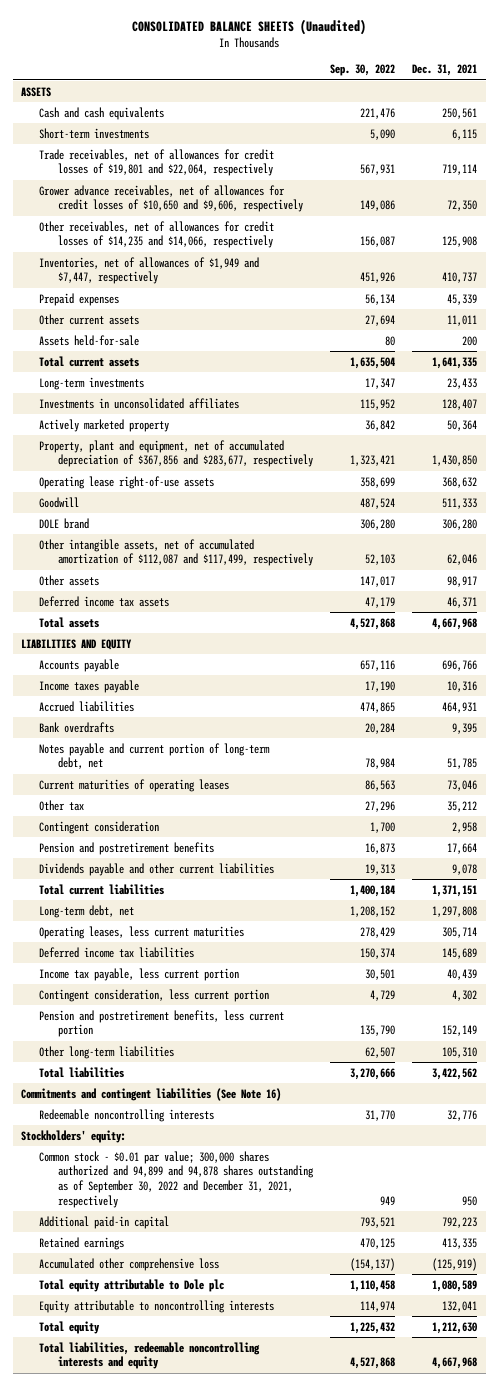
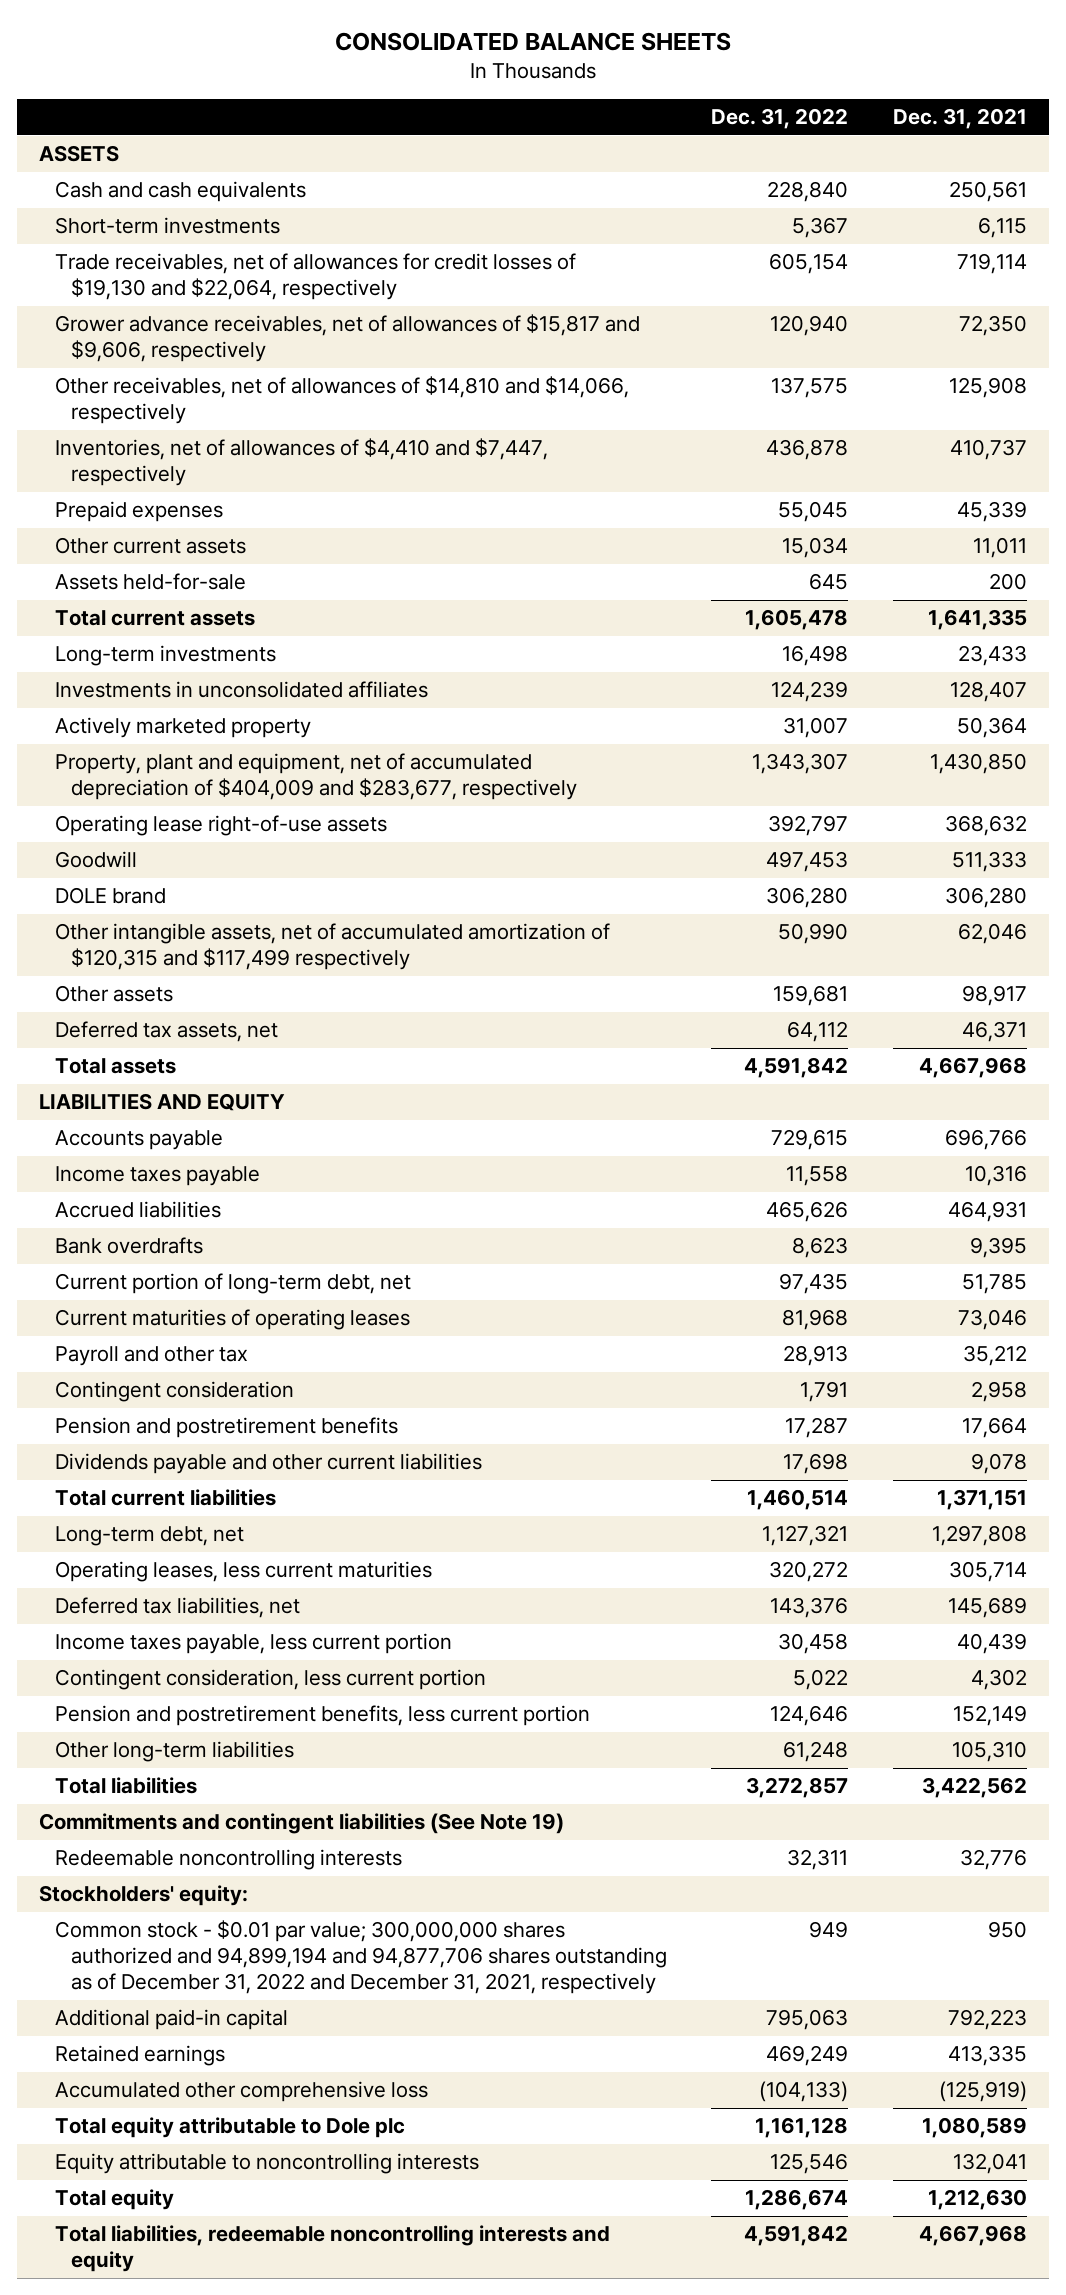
[132,18,367,35] CONSOLIDATED BALANCE SHEETS (Unaudited) -> [334,31,731,51] CONSOLIDATED BALANCE SHEETS
[329,64,395,77] Sep. 30, 2022 -> none
none -> [711,108,849,130] Dec. 31, 2022
[39,148,275,177] Trade receivables, net of allowances for credit losses of $19,801 and $22,064, respectively -> [55,253,577,301] Trade receivables, net of allowances for credit losses of $19,130 and $22,064, respectively
[39,184,303,213] Grower advance receivables, net of allowances for credit losses of $10,650 and $9,606, respectively -> [55,314,641,363] Grower advance receivables, net of allowances of $15,817 and $9,606, respectively
[39,220,275,249] Other receivables, net of allowances for credit losses of $14,235 and $14,066, respectively -> [55,376,630,425] Other receivables, net of allowances of $14,810 and $14,066, respectively
[39,256,260,285] Inventories, net of allowances of $1,949 and $7,447, respectively -> [55,438,549,487] Inventories, net of allowances of $4,410 and $7,447, respectively
[39,439,313,468] Property, plant and equipment, net of accumulated depreciation of $367,856 and $283,677, respectively -> [55,753,578,801] Property, plant and equipment, net of accumulated depreciation of $404,009 and $283,677, respectively
[39,538,313,567] Other intangible assets, net of accumulated amortization of $112,087 and $117,499, respectively -> [55,923,611,971] Other intangible assets, net of accumulated amortization of $120,315 and $117,499 respectively
[39,595,170,607] Deferred income tax assets -> [55,1021,279,1043] Deferred tax assets, net
[39,742,271,770] Notes payable and current portion of long-term debt, net -> [55,1273,412,1295] Current portion of long-term debt, net
[39,799,85,811] Other tax -> [55,1346,249,1367] Payroll and other tax
[39,946,195,958] Deferred income tax liabilities -> [55,1597,301,1619] Deferred tax liabilities, net
[39,967,240,981] Income tax payable, less current portion -> [55,1633,453,1655] Income taxes payable, less current portion
[21,1087,282,1101] Commitments and contingent liabilities (See Note 16) -> [39,1813,565,1835] Commitments and contingent liabilities (See Note 19)
[39,1150,314,1208] Common stock - $0.01 par value; 300,000 shares authorized and 94,899 and 94,878 shares outstanding as of September 30, 2022 and December 31, 2021, respectively -> [55,1920,668,1994] Common stock - $0.01 par value; 300,000,000 shares authorized and 94,899,194 and 94,877,706 shares outstanding as of December 31, 2022 and December 31, 2021, respectively

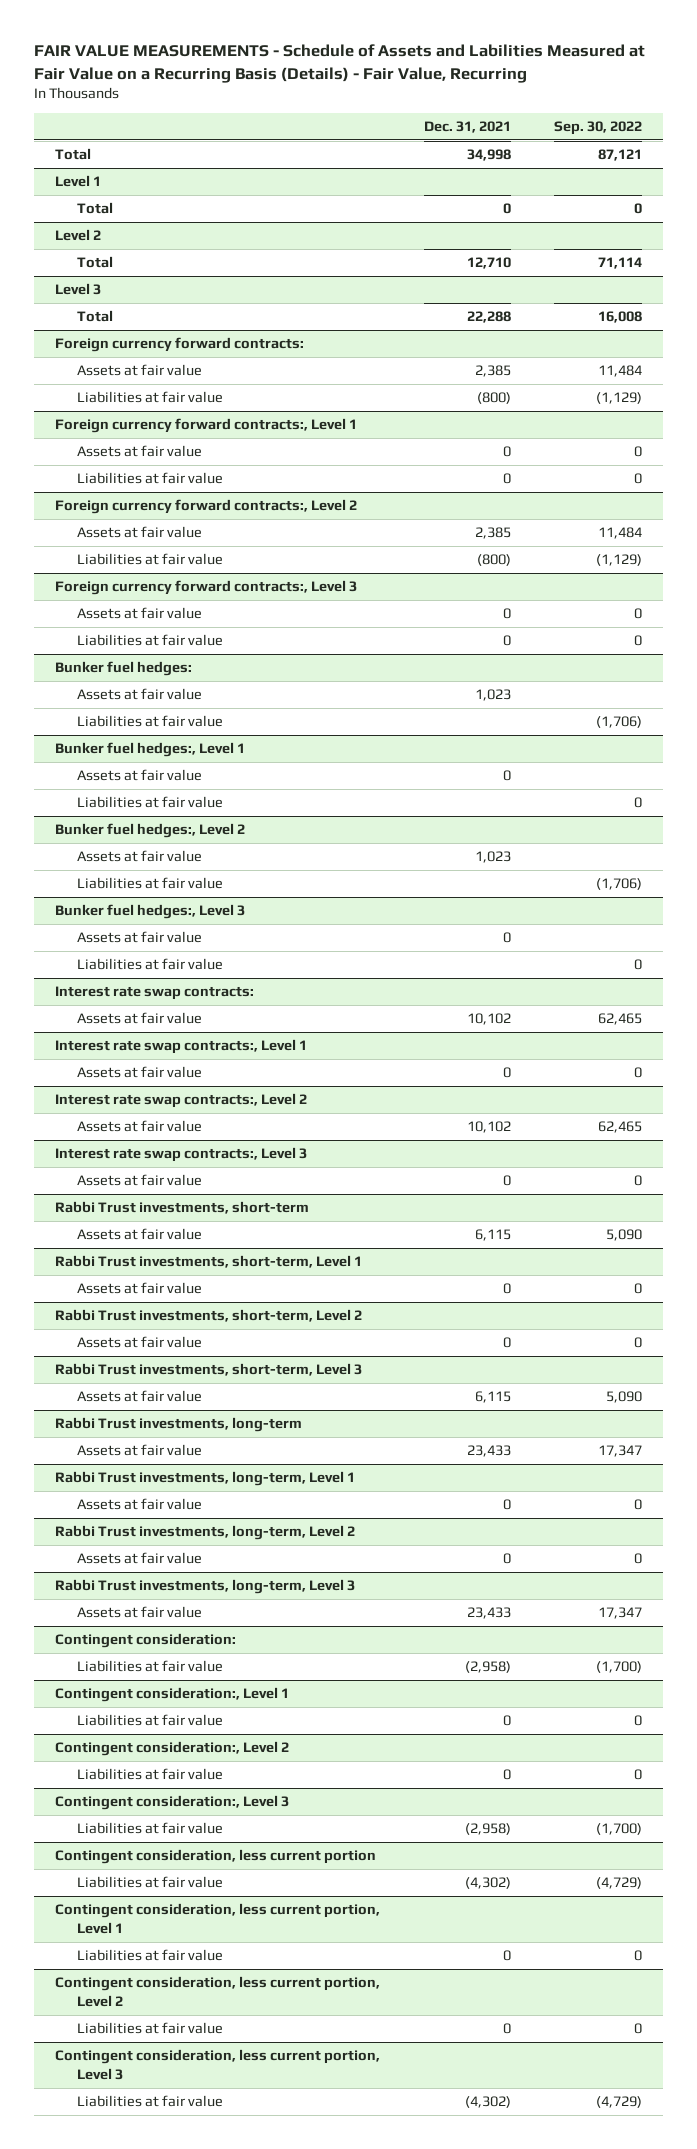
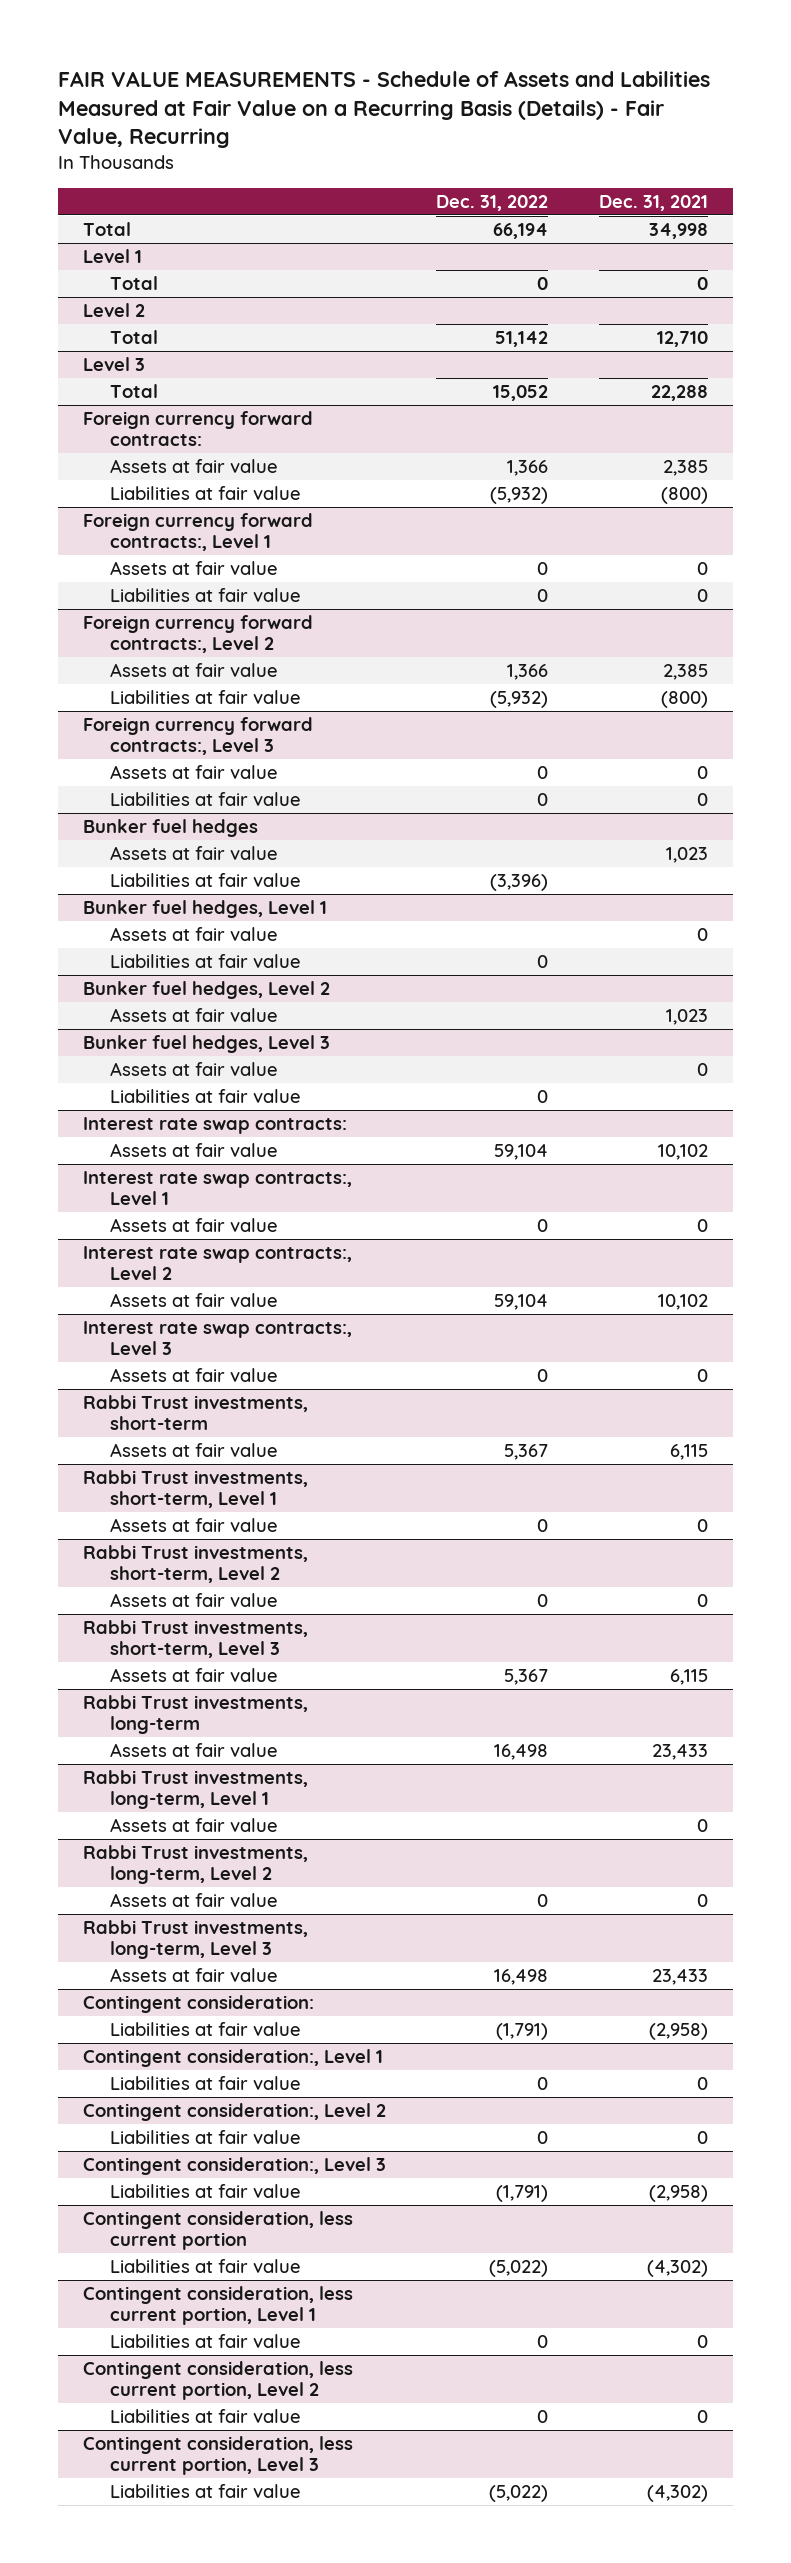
[553,120,642,135] Sep. 30, 2022 -> none
none -> [436,194,549,211] Dec. 31, 2022
[55,661,193,677] Bunker fuel hedges: -> [83,818,259,837] Bunker fuel hedges
[55,742,246,758] Bunker fuel hedges:, Level 1 -> [83,899,328,918] Bunker fuel hedges, Level 1
[55,823,246,839] Bunker fuel hedges:, Level 2 -> [83,980,331,999] Bunker fuel hedges, Level 2
[77,877,224,890] Liabilities at fair value -> none
[55,904,246,920] Bunker fuel hedges:, Level 3 -> [83,1034,331,1053] Bunker fuel hedges, Level 3

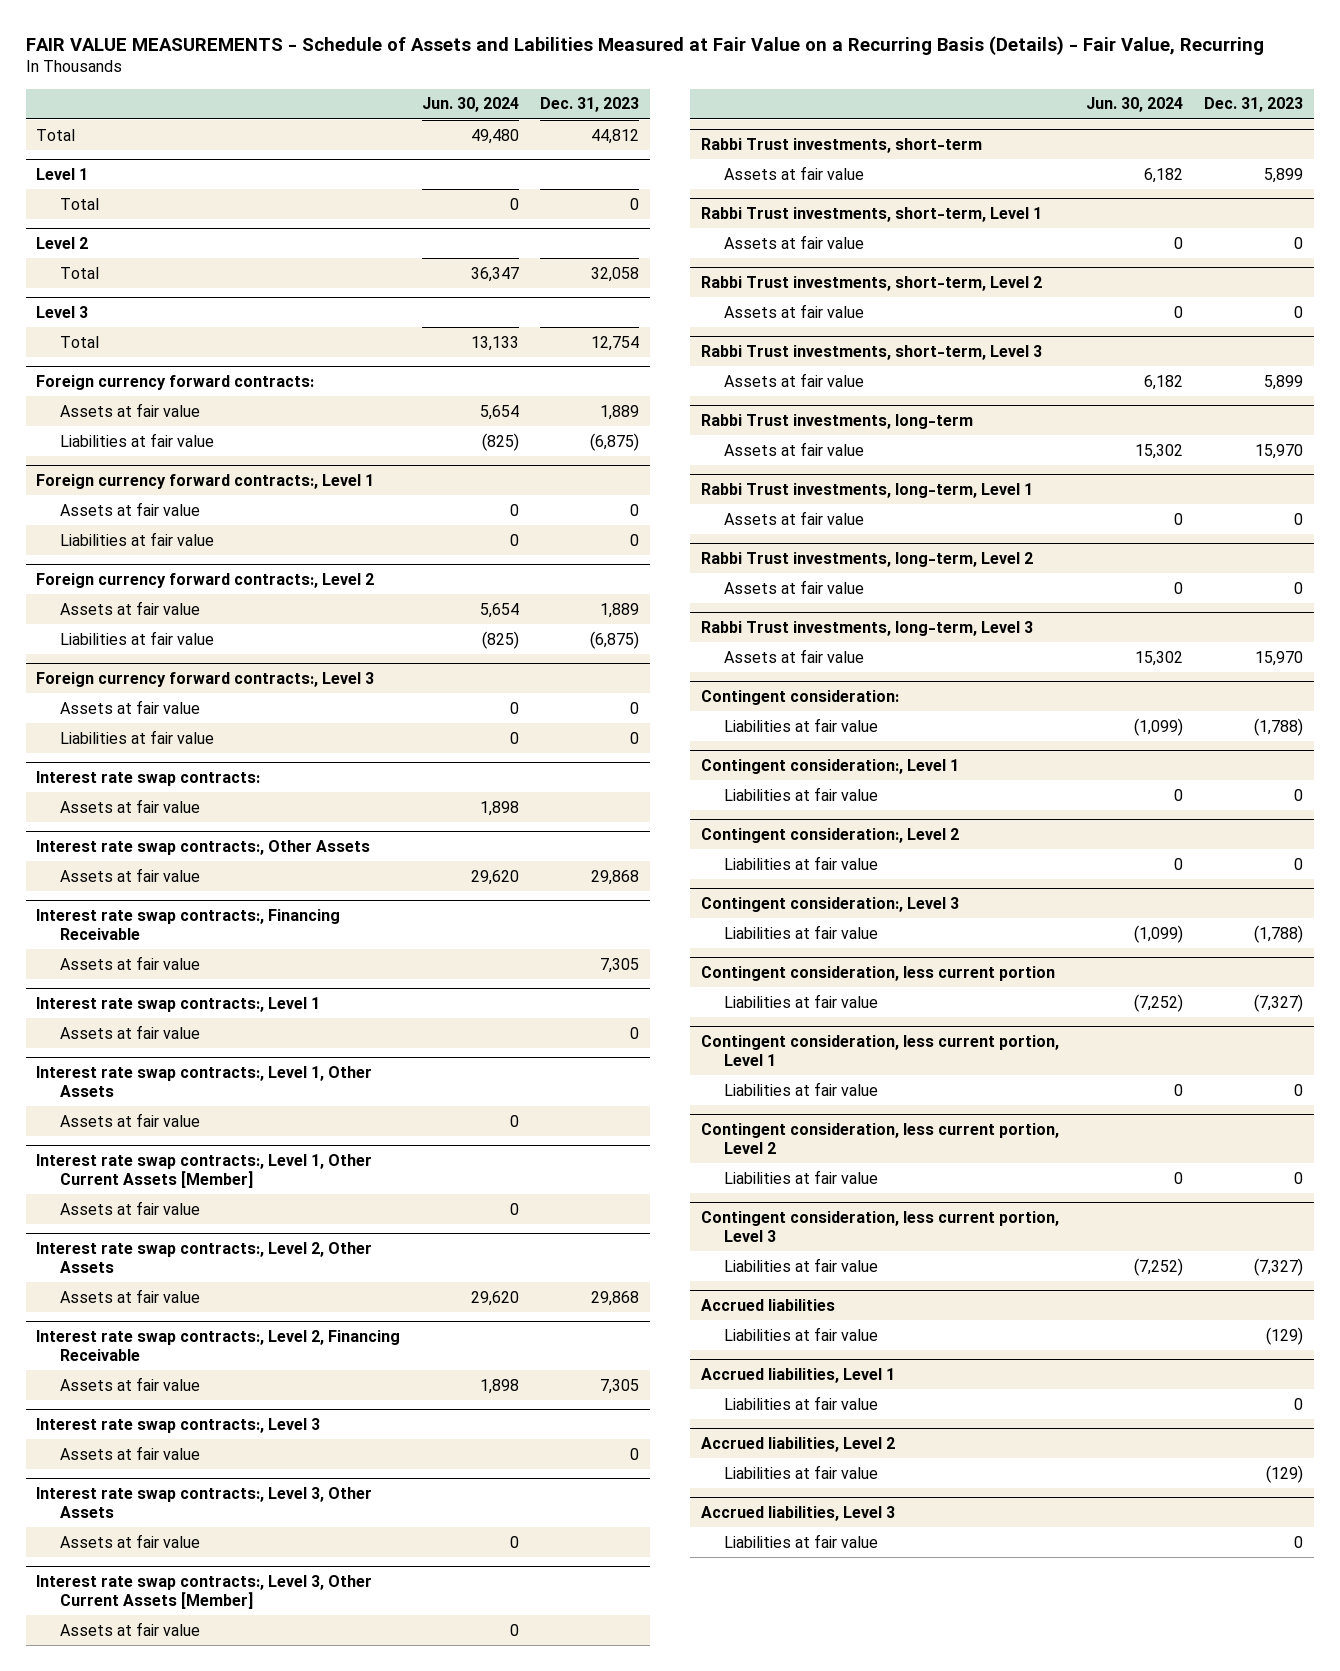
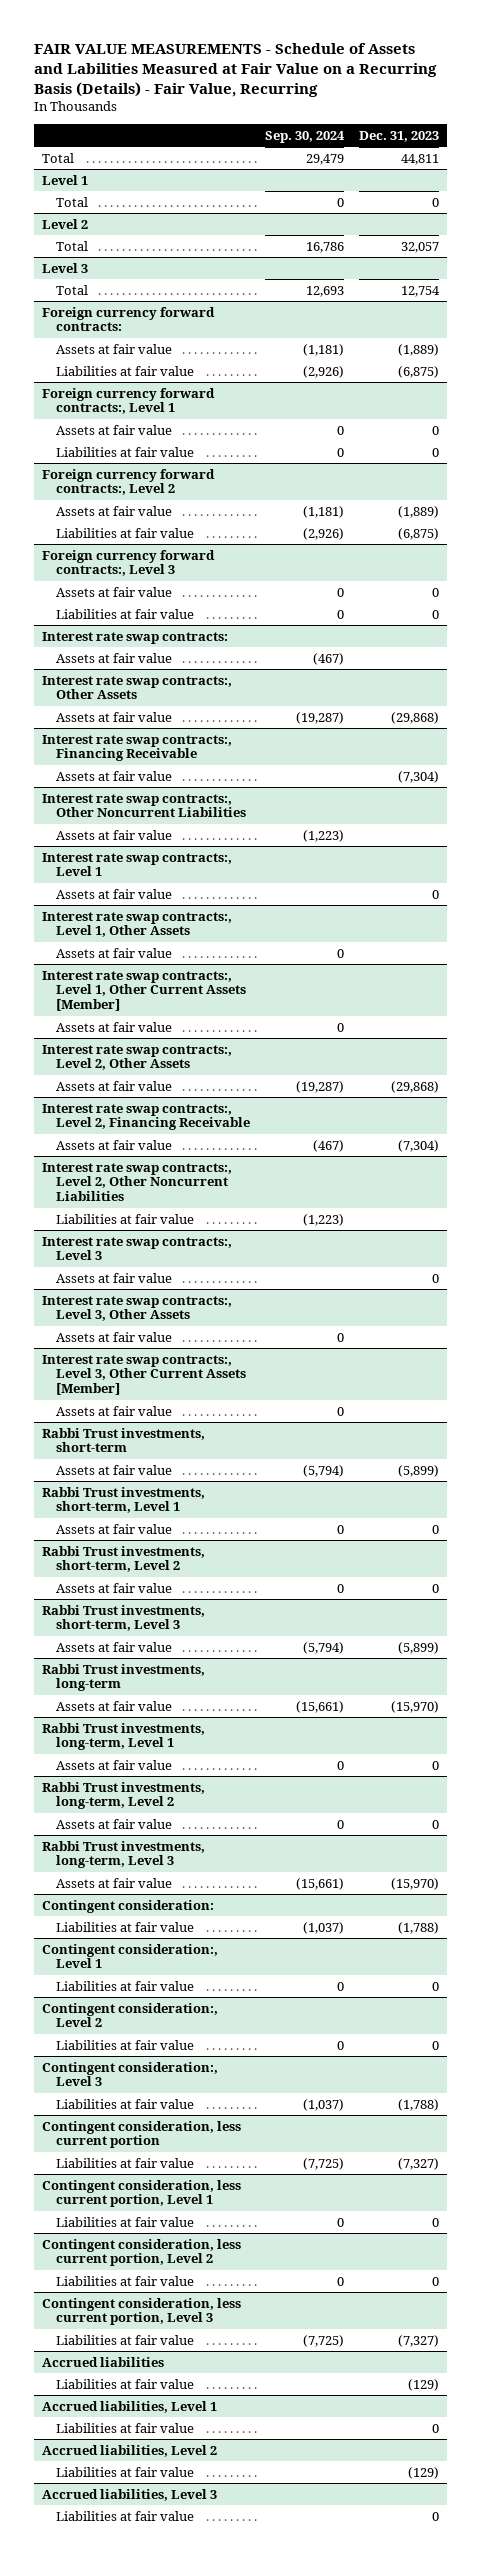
[421,97,519,113] Jun. 30, 2024 -> none
none -> [264,130,345,143] Sep. 30, 2024
[590,128,639,144] 44,812 -> [401,153,440,165] 44,811
[590,266,639,282] 32,058 -> [401,241,440,253] 32,057
[599,404,639,420] 1,889 -> [398,343,440,356] (1,889)
[599,602,639,618] 1,889 -> [398,505,440,518] (1,889)
[590,869,639,885] 29,868 -> [391,711,440,724] (29,868)
[599,957,639,973] 7,305 -> [398,770,440,783] (7,304)
none -> [41,793,246,818] Interest rate swap contracts:, Other Noncurrent Liabilities
none -> [55,829,172,840] Assets at fair value
[590,1290,639,1306] 29,868 -> [391,1080,440,1093] (29,868)
[599,1378,639,1394] 7,305 -> [398,1139,440,1152] (7,304)
none -> [41,1162,232,1202] Interest rate swap contracts:, Level 2, Other Noncurrent Liabilities
none -> [55,1213,194,1224] Liabilities at fair value
[1264,167,1304,183] 5,899 -> [398,1464,440,1477] (5,899)
[1264,374,1304,390] 5,899 -> [398,1641,440,1654] (5,899)
[1255,443,1304,459] 15,970 -> [391,1700,440,1713] (15,970)
[1255,650,1304,666] 15,970 -> [391,1877,440,1890] (15,970)

